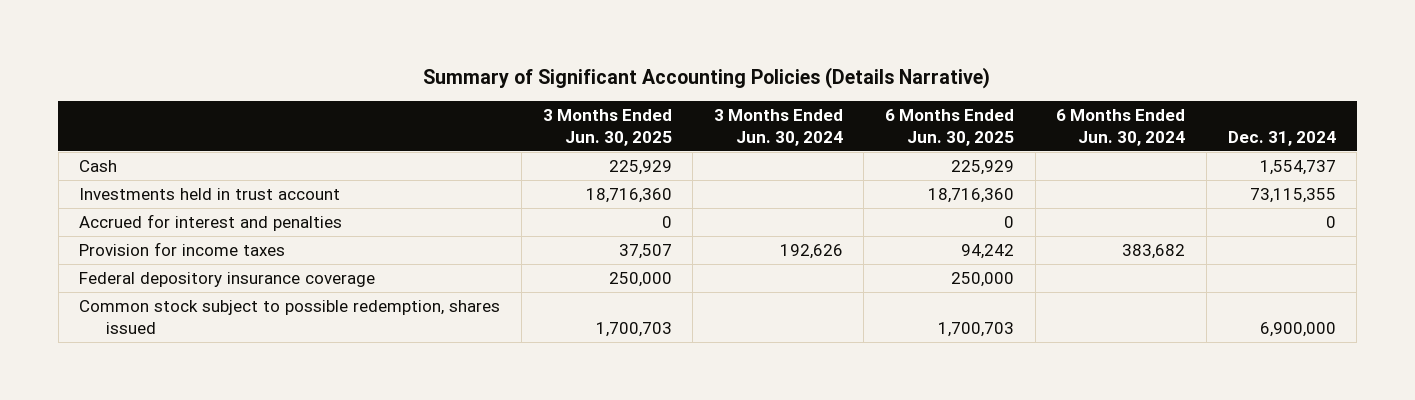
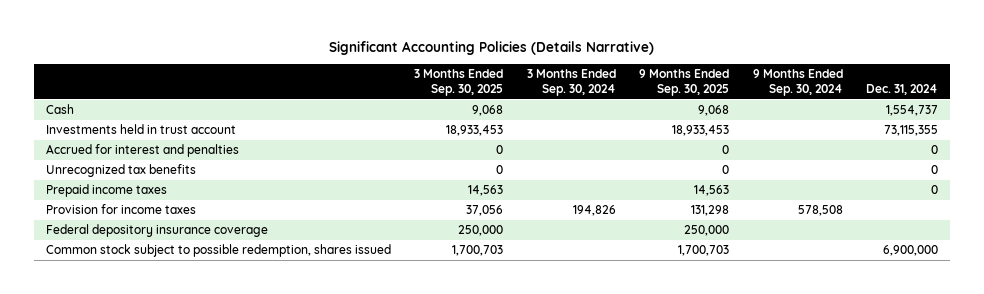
[423,67,991,90] Summary of Significant Accounting Policies (Details Narrative) -> [328,41,654,56] Significant Accounting Policies (Details Narrative)
[542,109,672,146] 3 Months Ended Jun. 30, 2025 -> none
[713,109,843,146] 3 Months Ended Jun. 30, 2024 -> none
[885,109,1015,146] 6 Months Ended Jun. 30, 2025 -> none
[1056,109,1186,146] 6 Months Ended Jun. 30, 2024 -> none
none -> [414,69,504,97] 3 Months Ended Sep. 30, 2025
none -> [526,69,616,97] 3 Months Ended Sep. 30, 2024
none -> [639,69,730,97] 9 Months Ended Sep. 30, 2025
none -> [752,69,843,97] 9 Months Ended Sep. 30, 2024
none -> [45,164,196,178] Unrecognized tax benefits
none -> [45,184,167,198] Prepaid income taxes

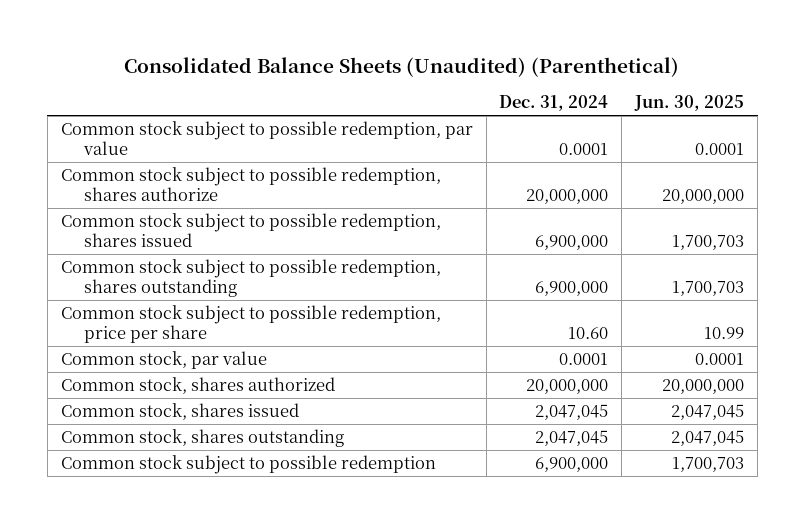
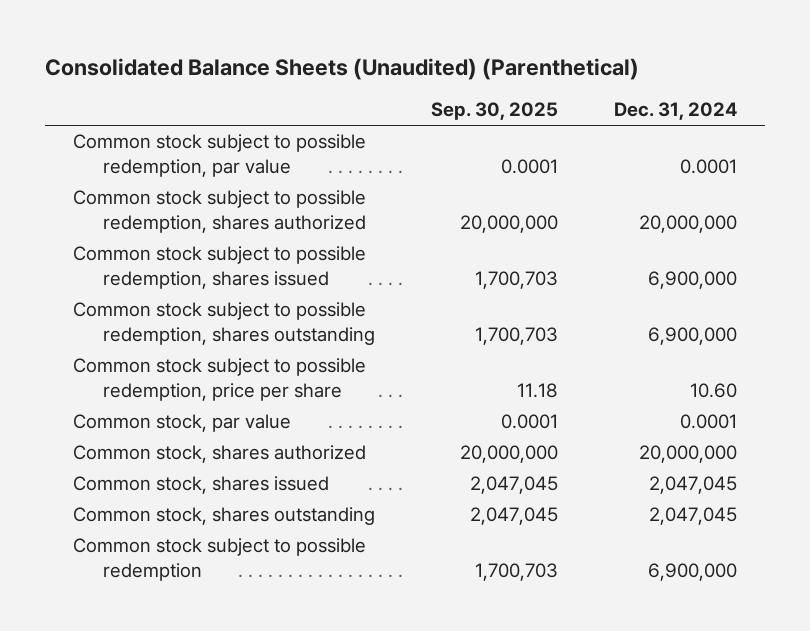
[634,95,745,112] Jun. 30, 2025 -> none
none -> [430,102,558,121] Sep. 30, 2025
[60,166,441,201] Common stock subject to possible redemption, shares authorize -> [73,190,367,234] Common stock subject to possible redemption, shares authorized

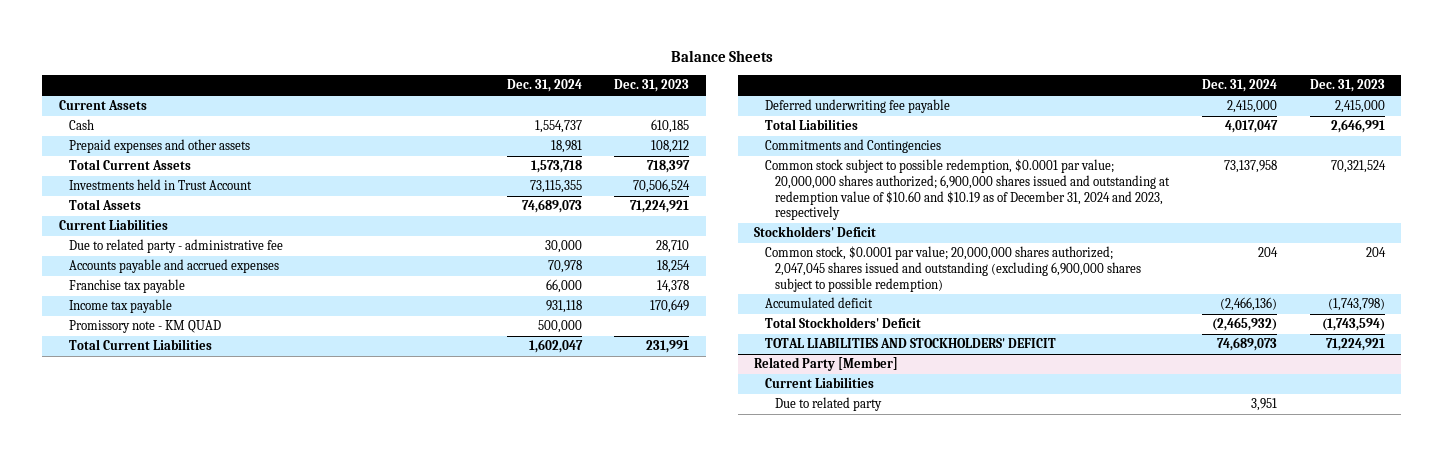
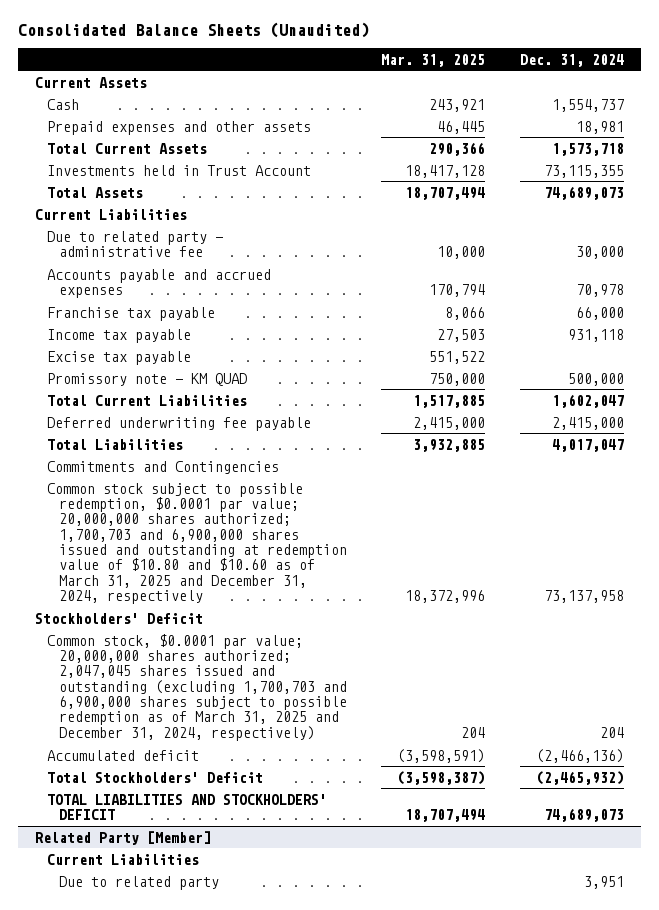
[670,50,773,63] Balance Sheets -> [17,22,369,39] Consolidated Balance Sheets (Unaudited)
[614,79,690,93] Dec. 31, 2023 -> none
none -> [381,53,486,67] Mar. 31, 2025
none -> [46,350,191,365] Excise tax payable
[764,159,1171,221] Common stock subject to possible redemption, $0.0001 par value; 20,000,000 shares authorized; 6,900,000 shares issued and outstanding at redemption value of $10.60 and $10.19 as of December 31, 2024 and 2023, respectively -> [46,482,347,605] Common stock subject to possible redemption, $0.0001 par value; 20,000,000 shares authorized; 1,700,703 and 6,900,000 shares issued and outstanding at redemption value of $10.80 and $10.60 as of March 31, 2025 and December 31, 2024, respectively
[764,246,1142,292] Common stock, $0.0001 par value; 20,000,000 shares authorized; 2,047,045 shares issued and outstanding (excluding 6,900,000 shares subject to possible redemption) -> [46,633,347,741] Common stock, $0.0001 par value; 20,000,000 shares authorized; 2,047,045 shares issued and outstanding (excluding 1,700,703 and 6,900,000 shares subject to possible redemption as of March 31, 2025 and December 31, 2024, respectively)

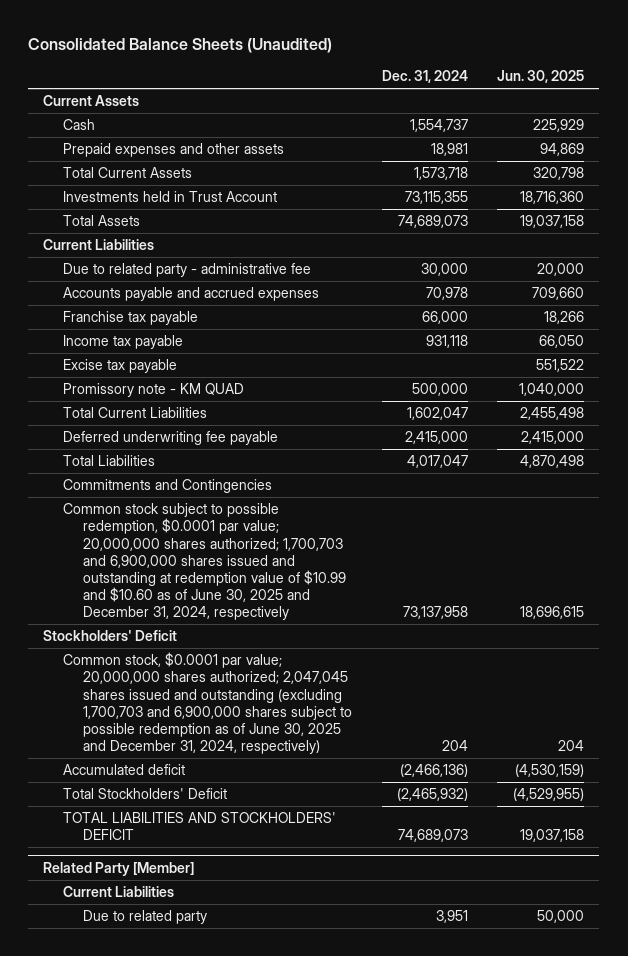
[381,53,486,67] Mar. 31, 2025 -> none
none -> [497,70,585,84] Jun. 30, 2025
[46,482,347,605] Common stock subject to possible redemption, $0.0001 par value; 20,000,000 shares authorized; 1,700,703 and 6,900,000 shares issued and outstanding at redemption value of $10.80 and $10.60 as of March 31, 2025 and December 31, 2024, respectively -> [63,503,346,621] Common stock subject to possible redemption, $0.0001 par value; 20,000,000 shares authorized; 1,700,703 and 6,900,000 shares issued and outstanding at redemption value of $10.99 and $10.60 as of June 30, 2025 and December 31, 2024, respectively
[46,633,347,741] Common stock, $0.0001 par value; 20,000,000 shares authorized; 2,047,045 shares issued and outstanding (excluding 1,700,703 and 6,900,000 shares subject to possible redemption as of March 31, 2025 and December 31, 2024, respectively) -> [63,652,352,755] Common stock, $0.0001 par value; 20,000,000 shares authorized; 2,047,045 shares issued and outstanding (excluding 1,700,703 and 6,900,000 shares subject to possible redemption as of June 30, 2025 and December 31, 2024, respectively)

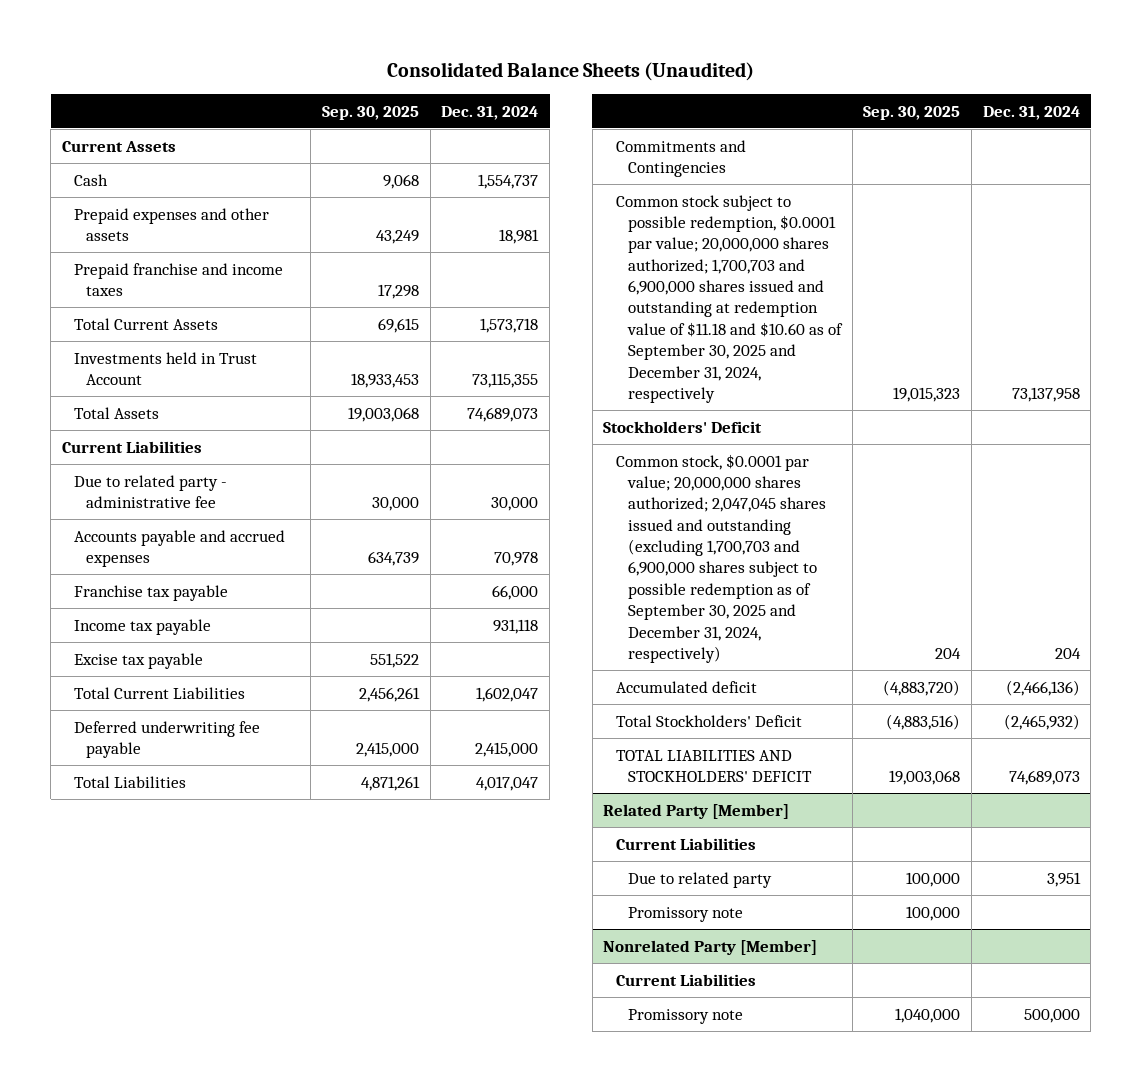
[497,70,585,84] Jun. 30, 2025 -> none
none -> [321,105,419,120] Sep. 30, 2025
none -> [74,262,284,296] Prepaid franchise and income taxes
[63,383,245,398] Promissory note - KM QUAD -> none
[63,503,346,621] Common stock subject to possible redemption, $0.0001 par value; 20,000,000 shares authorized; 1,700,703 and 6,900,000 shares issued and outstanding at redemption value of $10.99 and $10.60 as of June 30, 2025 and December 31, 2024, respectively -> [615,194,843,403] Common stock subject to possible redemption, $0.0001 par value; 20,000,000 shares authorized; 1,700,703 and 6,900,000 shares issued and outstanding at redemption value of $11.18 and $10.60 as of September 30, 2025 and December 31, 2024, respectively
[63,652,352,755] Common stock, $0.0001 par value; 20,000,000 shares authorized; 2,047,045 shares issued and outstanding (excluding 1,700,703 and 6,900,000 shares subject to possible redemption as of June 30, 2025 and December 31, 2024, respectively) -> [615,453,826,663] Common stock, $0.0001 par value; 20,000,000 shares authorized; 2,047,045 shares issued and outstanding (excluding 1,700,703 and 6,900,000 shares subject to possible redemption as of September 30, 2025 and December 31, 2024, respectively)
none -> [627,906,743,922] Promissory note
none -> [603,939,818,955] Nonrelated Party [Member]
none -> [615,973,756,986] Current Liabilities
none -> [627,1008,743,1024] Promissory note

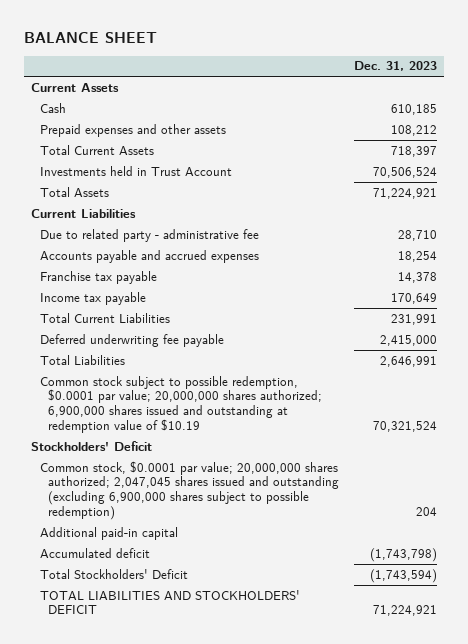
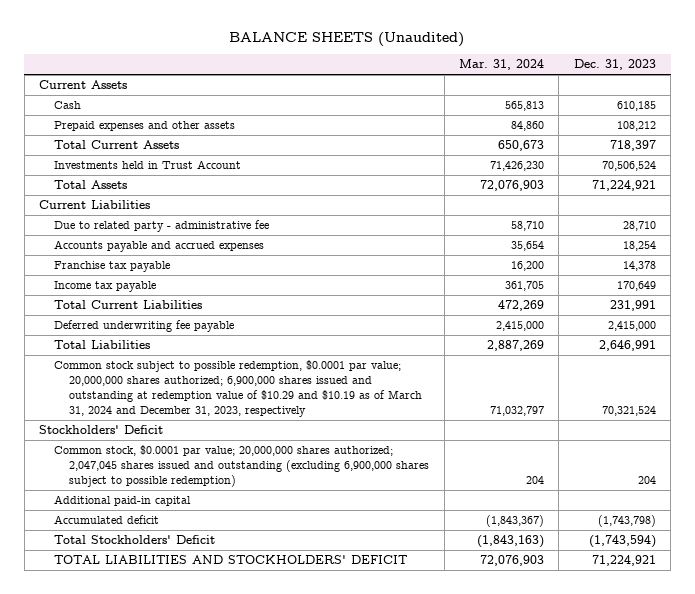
[23,32,157,44] BALANCE SHEET -> [229,32,465,48] BALANCE SHEETS (Unaudited)
none -> [459,59,545,71] Mar. 31, 2024
[39,375,323,433] Common stock subject to possible redemption, $0.0001 par value; 20,000,000 shares authorized; 6,900,000 shares issued and outstanding at redemption value of $10.19 -> [54,360,423,417] Common stock subject to possible redemption, $0.0001 par value; 20,000,000 shares authorized; 6,900,000 shares issued and outstanding at redemption value of $10.29 and $10.19 as of March 31, 2024 and December 31, 2023, respectively

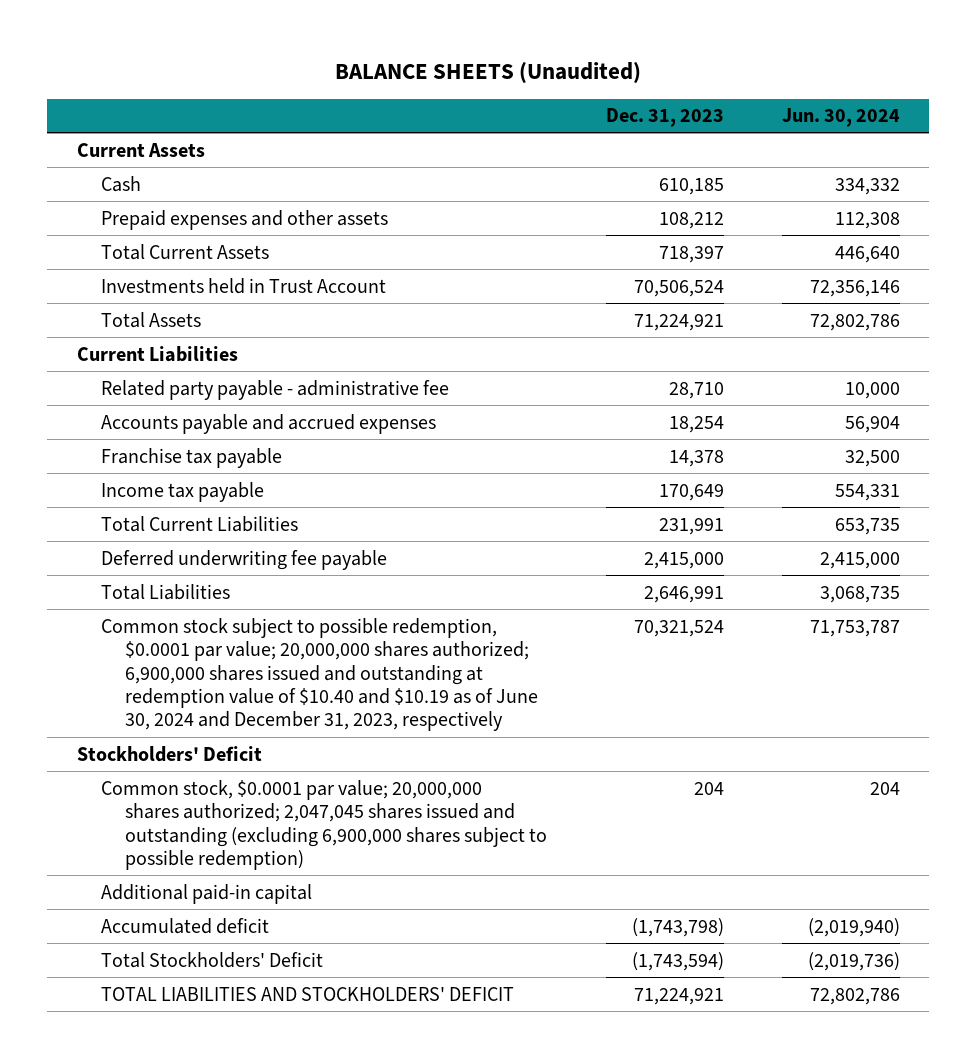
[459,59,545,71] Mar. 31, 2024 -> none
none -> [782,108,901,128] Jun. 30, 2024
[54,220,270,233] Due to related party - administrative fee -> [101,379,450,400] Related party payable - administrative fee
[54,360,423,417] Common stock subject to possible redemption, $0.0001 par value; 20,000,000 shares authorized; 6,900,000 shares issued and outstanding at redemption value of $10.29 and $10.19 as of March 31, 2024 and December 31, 2023, respectively -> [101,617,539,732] Common stock subject to possible redemption, $0.0001 par value; 20,000,000 shares authorized; 6,900,000 shares issued and outstanding at redemption value of $10.40 and $10.19 as of June 30, 2024 and December 31, 2023, respectively

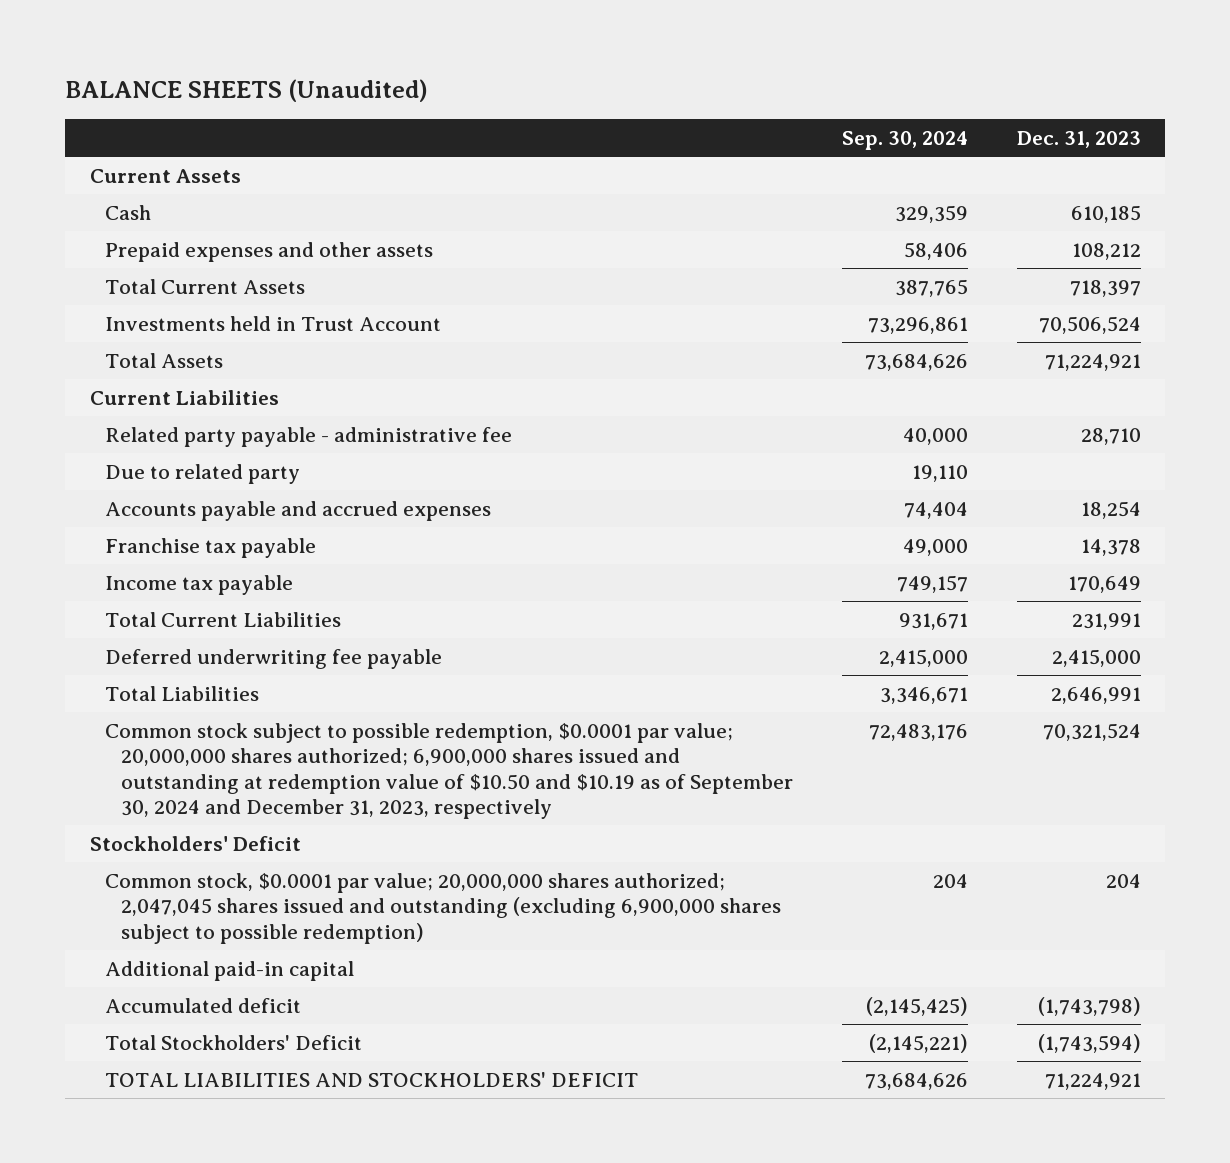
[782,108,901,128] Jun. 30, 2024 -> none
none -> [841,130,968,150] Sep. 30, 2024
none -> [105,463,301,484] Due to related party
[101,617,539,732] Common stock subject to possible redemption, $0.0001 par value; 20,000,000 shares authorized; 6,900,000 shares issued and outstanding at redemption value of $10.40 and $10.19 as of June 30, 2024 and December 31, 2023, respectively -> [105,722,793,819] Common stock subject to possible redemption, $0.0001 par value; 20,000,000 shares authorized; 6,900,000 shares issued and outstanding at redemption value of $10.50 and $10.19 as of September 30, 2024 and December 31, 2023, respectively

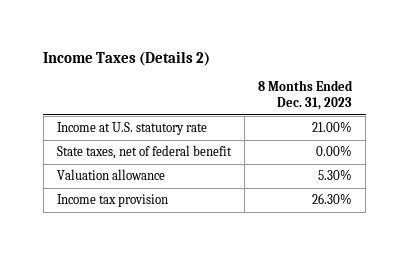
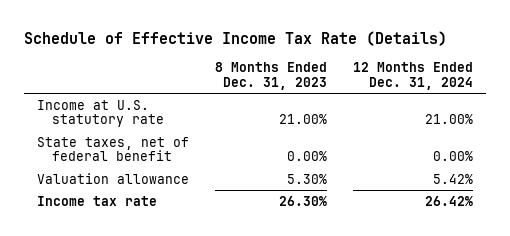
[43,50,211,66] Income Taxes (Details 2) -> [24,30,448,46] Schedule of Effective Income Tax Rate (Details)
none -> [352,62,473,90] 12 Months Ended Dec. 31, 2024
[56,194,168,208] Income tax provision -> [37,195,158,206] Income tax rate

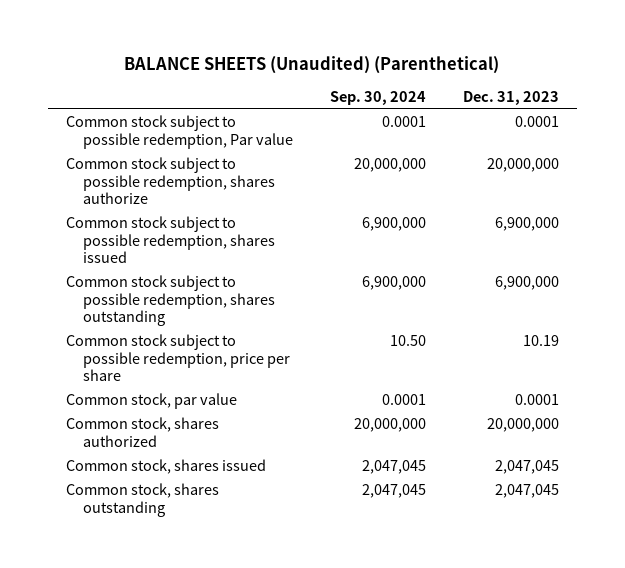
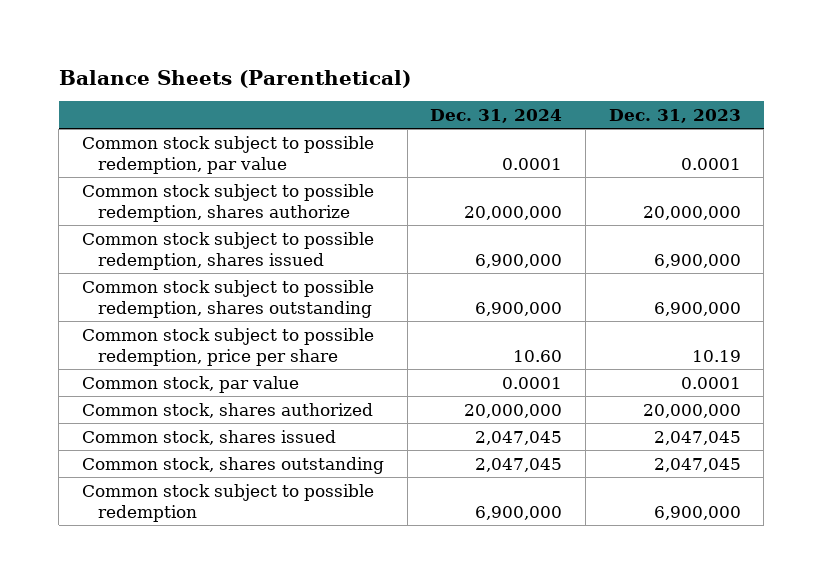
[124,56,500,75] BALANCE SHEETS (Unaudited) (Parenthetical) -> [58,69,411,88] Balance Sheets (Parenthetical)
[329,90,426,105] Sep. 30, 2024 -> none
none -> [430,109,563,124] Dec. 31, 2024
[66,115,294,149] Common stock subject to possible redemption, Par value -> [81,135,374,174] Common stock subject to possible redemption, par value
none -> [81,483,374,522] Common stock subject to possible redemption

